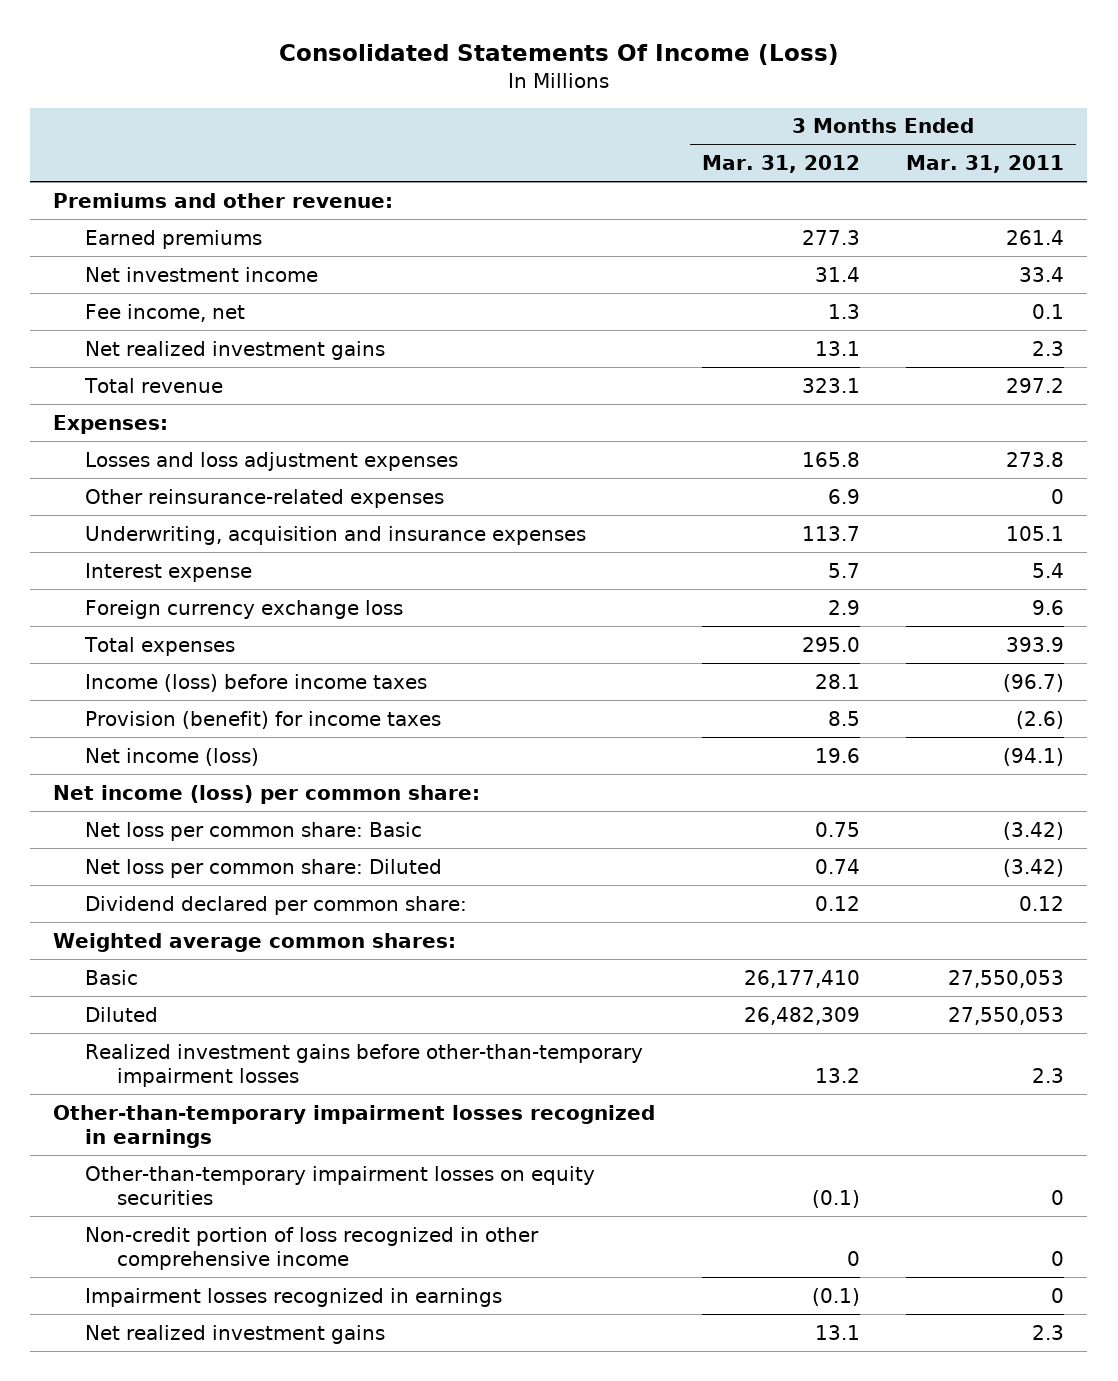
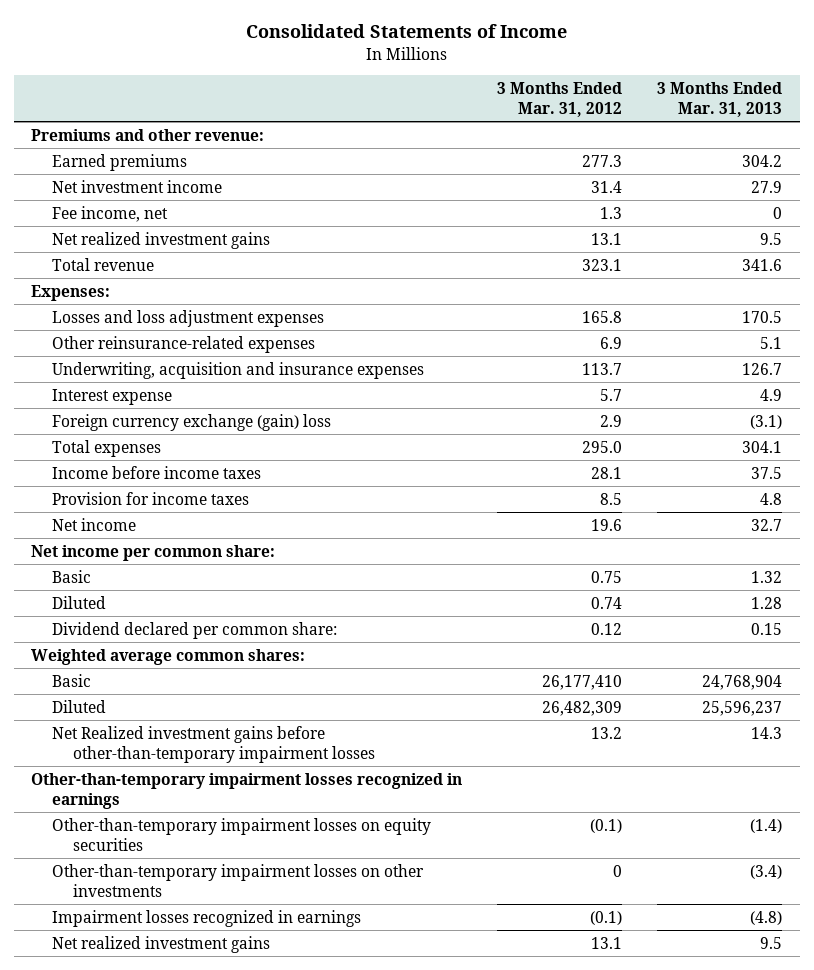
[278,44,839,66] Consolidated Statements Of Income (Loss) -> [245,24,567,39] Consolidated Statements of Income
[906,154,1065,173] Mar. 31, 2011 -> none
none -> [657,81,783,118] 3 Months Ended Mar. 31, 2013
[85,599,404,619] Foreign currency exchange loss -> [51,413,331,431] Foreign currency exchange (gain) loss
[85,673,428,692] Income (loss) before income taxes -> [51,465,261,479] Income before income taxes
[85,710,442,729] Provision (benefit) for income taxes -> [51,491,249,505] Provision for income taxes
[85,747,260,766] Net income (loss) -> [51,517,136,531] Net income
[53,784,481,804] Net income (loss) per common share: -> [31,544,276,561] Net income per common share:
[85,821,423,841] Net loss per common share: Basic -> [51,569,91,583] Basic
[85,858,443,878] Net loss per common share: Diluted -> [51,595,106,609] Diluted
[85,1043,644,1087] Realized investment gains before other-than-temporary impairment losses -> [51,725,375,763] Net Realized investment gains before other-than-temporary impairment losses
[85,1226,540,1270] Non-credit portion of loss recognized in other comprehensive income -> none
none -> [51,863,424,897] Other-than-temporary impairment losses on other investments

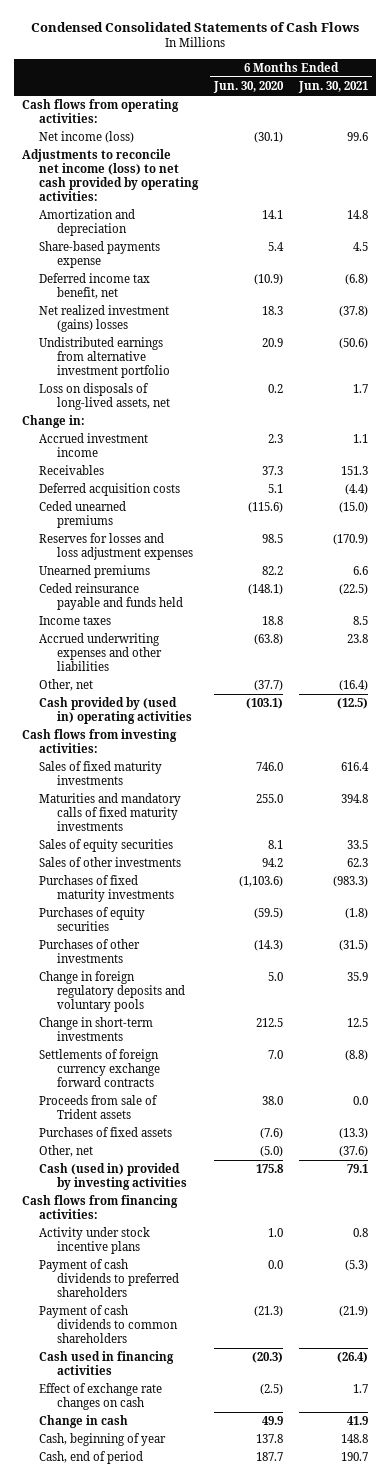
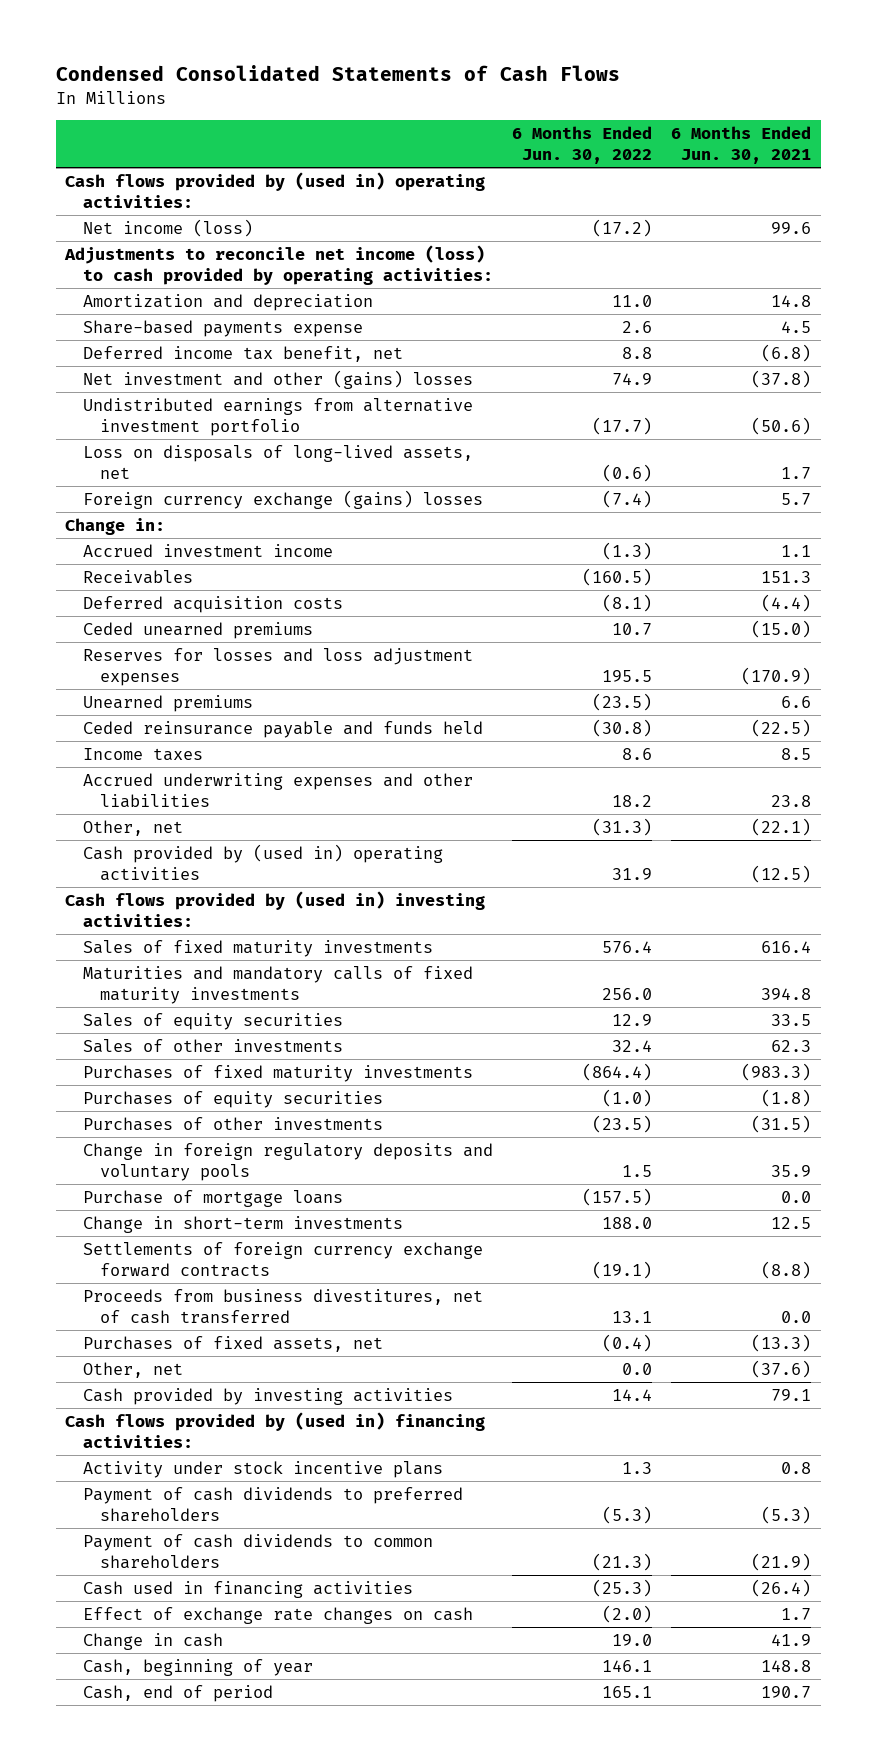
[213,81,285,94] Jun. 30, 2020 -> none
none -> [511,125,652,165] 6 Months Ended Jun. 30, 2022
[22,99,180,124] Cash flows from operating activities: -> [65,171,486,208] Cash flows provided by (used in) operating activities:
[22,149,200,201] Adjustments to reconcile net income (loss) to net cash provided by operating activities: -> [64,244,493,285] Adjustments to reconcile net income (loss) to cash provided by operating activities:
[39,305,170,333] Net realized investment (gains) losses -> [82,369,473,389] Net investment and other (gains) losses
none -> [82,489,483,509] Foreign currency exchange (gains) losses
[338,680,368,692] (16.4) -> [750,817,811,836] (22.1)
[22,729,178,754] Cash flows from investing activities: -> [65,890,486,927] Cash flows provided by (used in) investing activities:
none -> [82,1189,343,1207] Purchase of mortgage loans
[39,1095,159,1120] Proceeds from sale of Trident assets -> none
none -> [82,1288,483,1324] Proceeds from business divestitures, net of cash transferred
[39,1127,173,1138] Purchases of fixed assets -> [82,1335,383,1352] Purchases of fixed assets, net
[39,1163,187,1191] Cash (used in) provided by investing activities -> [82,1387,453,1405] Cash provided by investing activities
[22,1195,179,1220] Cash flows from financing activities: -> [65,1411,486,1448] Cash flows provided by (used in) financing activities:

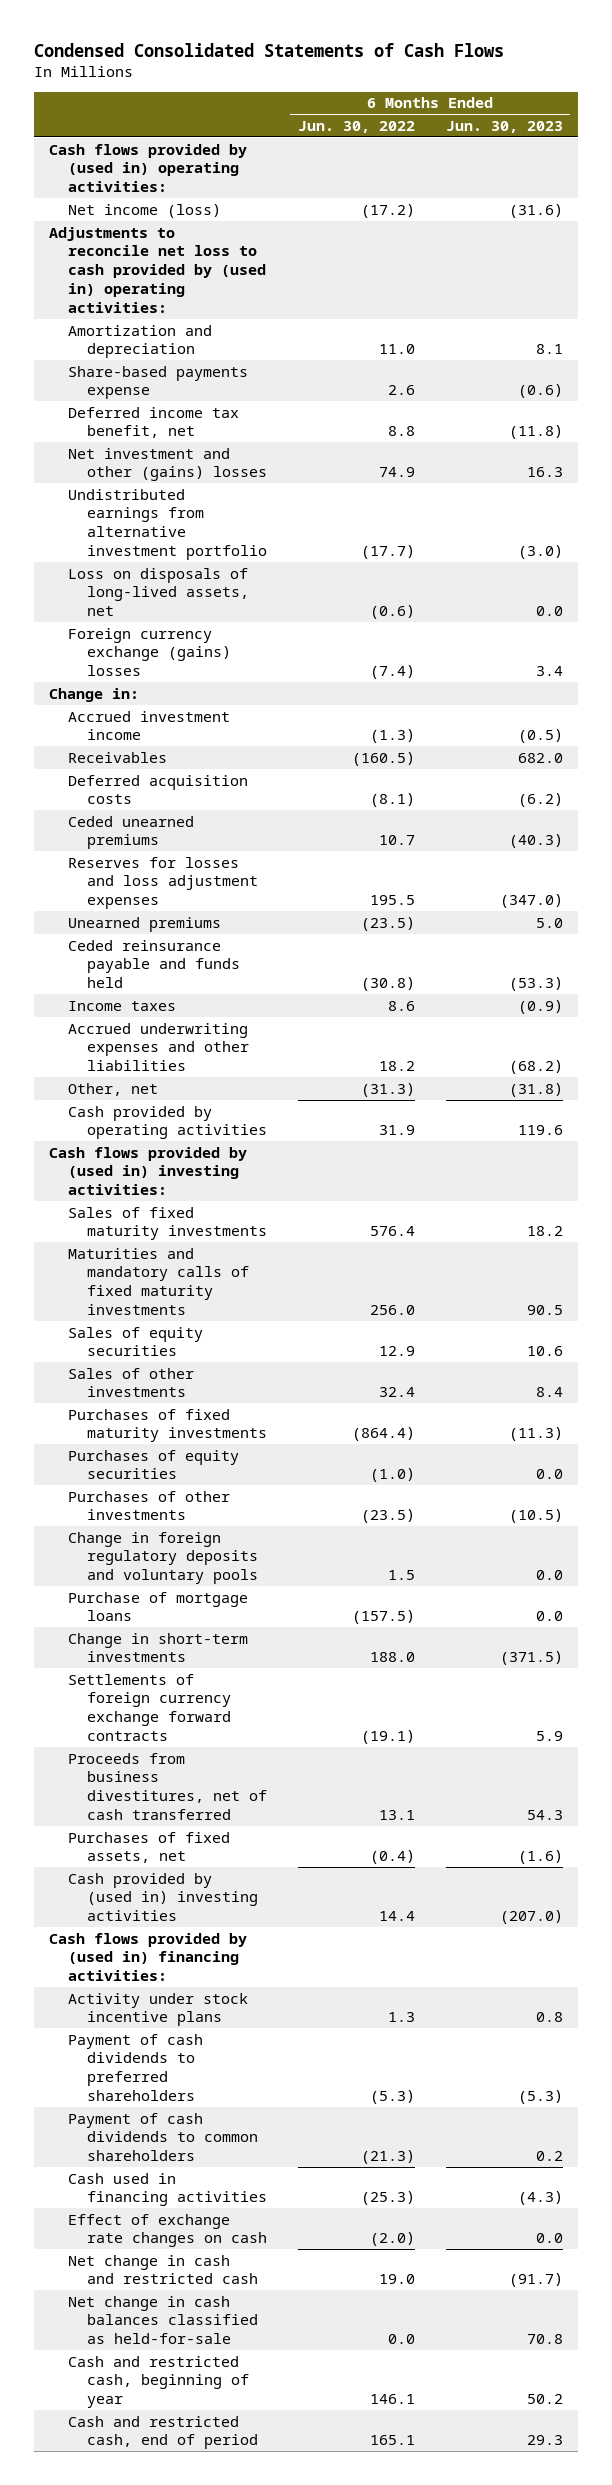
[670,125,811,165] 6 Months Ended Jun. 30, 2021 -> none
none -> [445,120,563,133] Jun. 30, 2023
[64,244,493,285] Adjustments to reconcile net income (loss) to cash provided by operating activities: -> [49,226,267,314] Adjustments to reconcile net loss to cash provided by (used in) operating activities:
[82,843,443,881] Cash provided by (used in) operating activities -> [68,1105,268,1140] Cash provided by operating activities
[82,1361,183,1378] Other, net -> none
[82,1387,453,1405] Cash provided by investing activities -> [68,1872,259,1922] Cash provided by (used in) investing activities
[82,1632,223,1650] Change in cash -> [68,2254,259,2285] Net change in cash and restricted cash
none -> [68,2295,259,2345] Net change in cash balances classified as held-for-sale
[82,1658,313,1676] Cash, beginning of year -> [68,2355,250,2409] Cash and restricted cash, beginning of year
[82,1684,273,1702] Cash, end of period -> [68,2415,259,2450] Cash and restricted cash, end of period

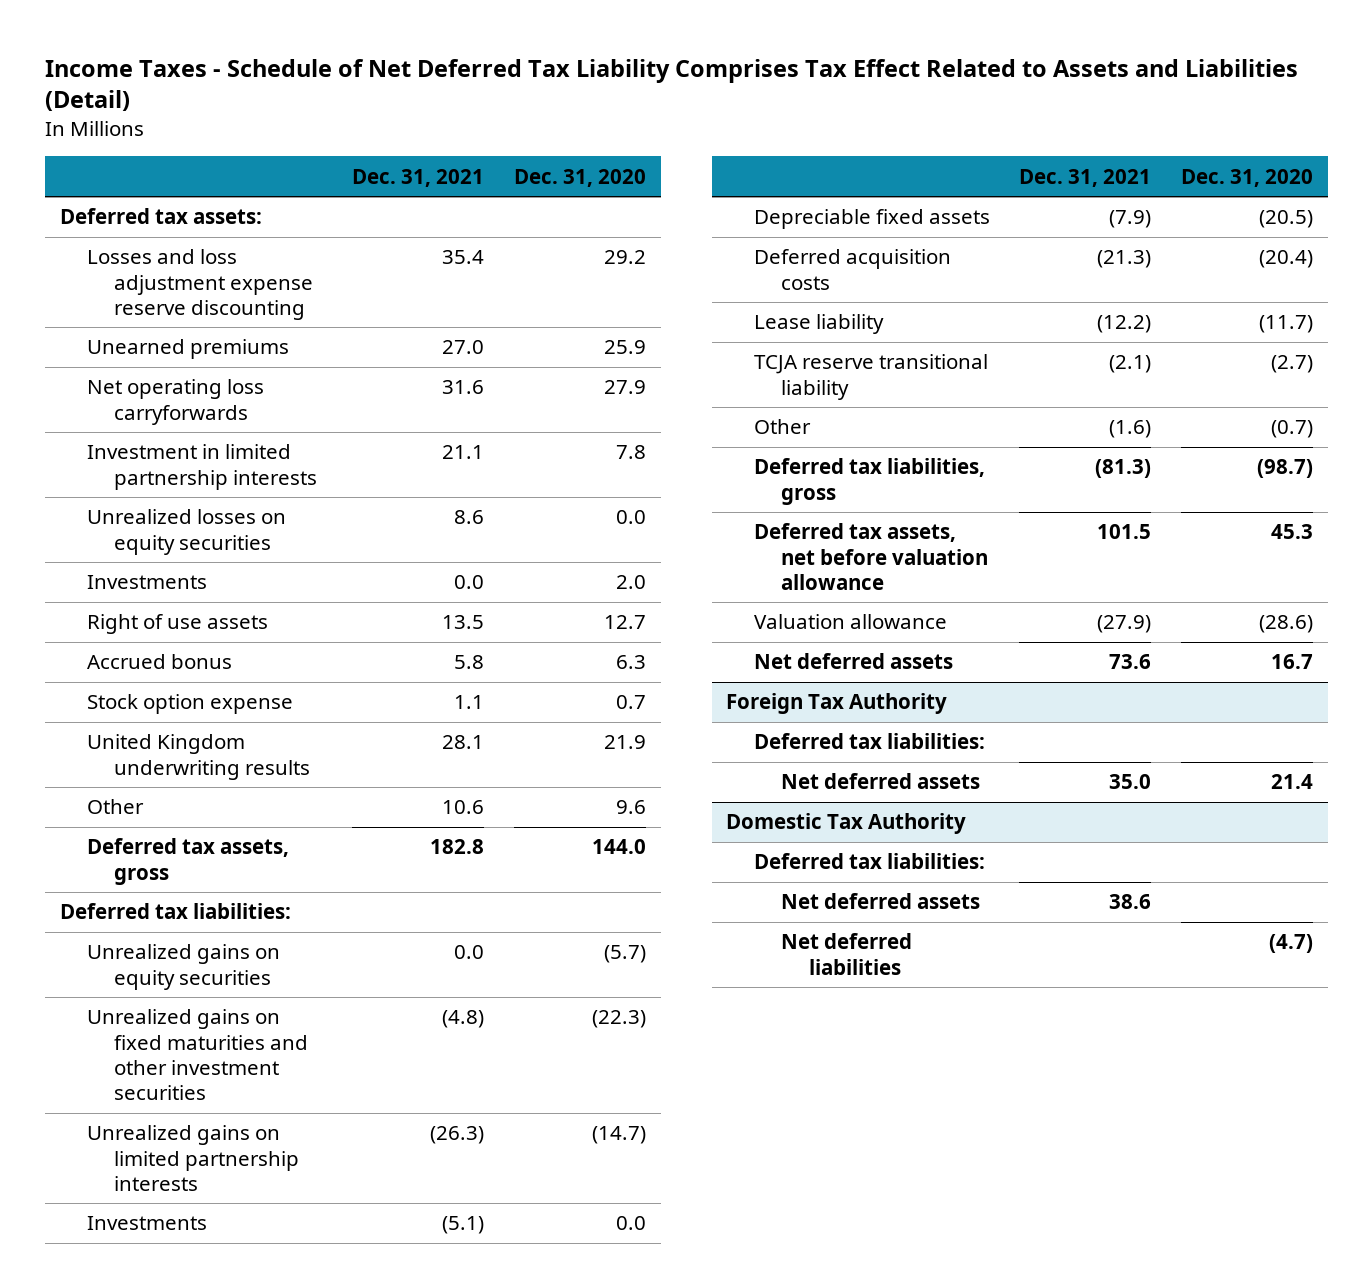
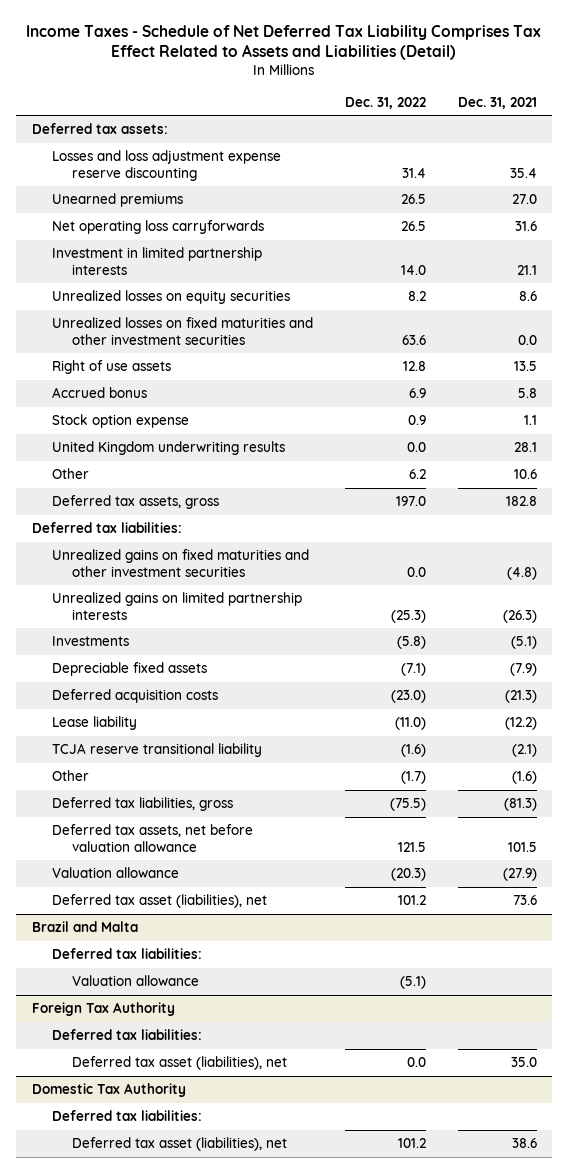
[513,168,646,187] Dec. 31, 2020 -> none
none -> [344,96,426,109] Dec. 31, 2022
[86,575,207,590] Investments -> none
none -> [51,317,313,345] Unrealized losses on fixed maturities and other investment securities
[86,944,280,990] Unrealized gains on equity securities -> none
[753,653,953,670] Net deferred assets -> [51,894,267,909] Deferred tax asset (liabilities), net
none -> [31,921,138,933] Brazil and Malta
none -> [51,948,202,960] Deferred tax liabilities:
none -> [72,975,200,987] Valuation allowance
[781,773,981,790] Net deferred assets -> [72,1056,288,1071] Deferred tax asset (liabilities), net
[781,933,913,975] Net deferred liabilities -> none
[781,893,981,910] Net deferred assets -> [72,1137,288,1152] Deferred tax asset (liabilities), net

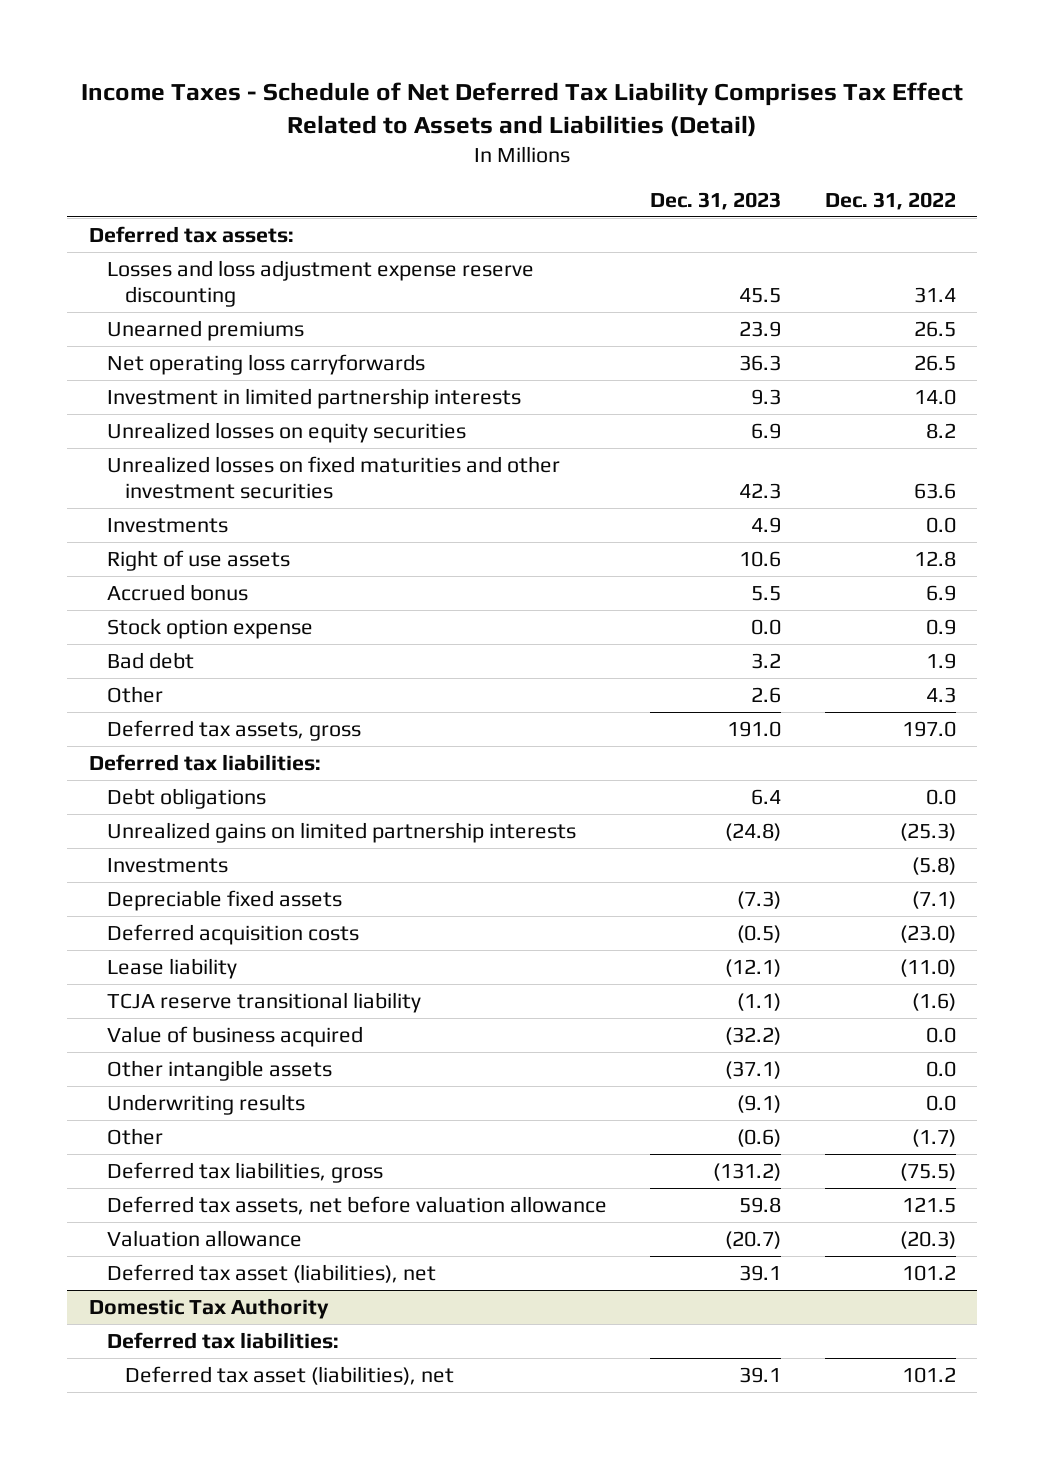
[457,96,537,109] Dec. 31, 2021 -> none
none -> [650,192,782,211] Dec. 31, 2023
none -> [107,517,229,533] Investments
[51,441,285,456] United Kingdom underwriting results -> none
none -> [107,651,195,669] Bad debt
[408,469,426,480] 6.2 -> [925,686,956,703] 4.3
[51,549,309,577] Unrealized gains on fixed maturities and other investment securities -> none
none -> [107,787,267,809] Debt obligations
none -> [107,1025,364,1047] Value of business acquired
none -> [107,1059,333,1081] Other intangible assets
none -> [107,1093,306,1115] Underwriting results
[31,921,138,933] Brazil and Malta -> none
[51,948,202,960] Deferred tax liabilities: -> none
[72,975,200,987] Valuation allowance -> none
[31,1002,175,1017] Foreign Tax Authority -> none
[51,1029,202,1041] Deferred tax liabilities: -> none
[72,1056,288,1071] Deferred tax asset (liabilities), net -> none

